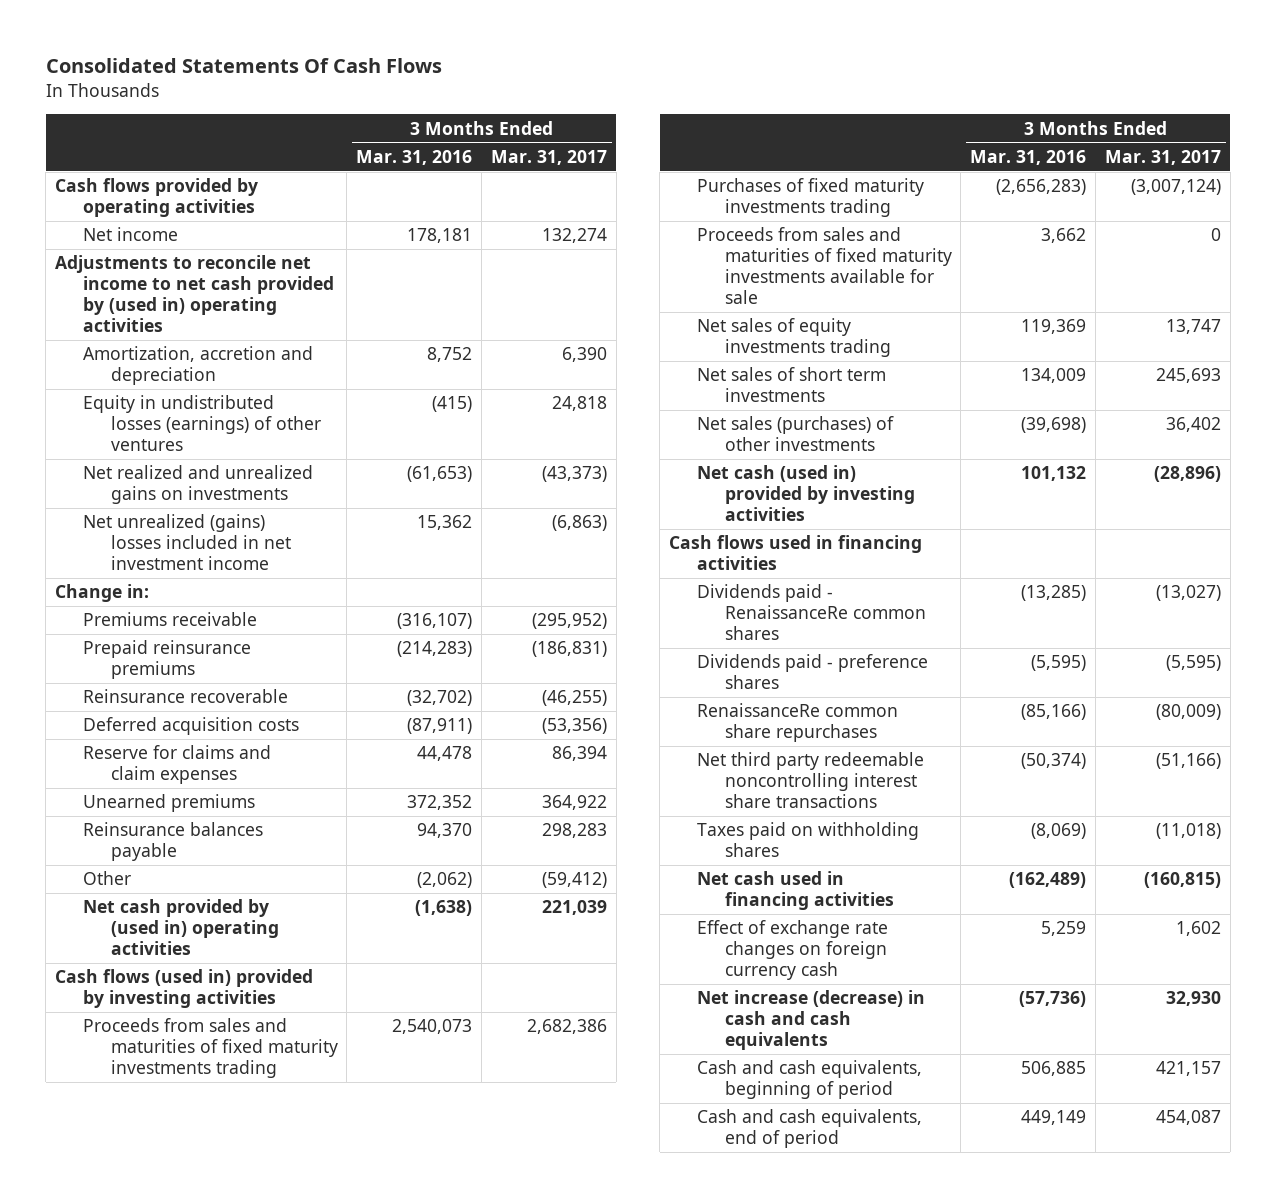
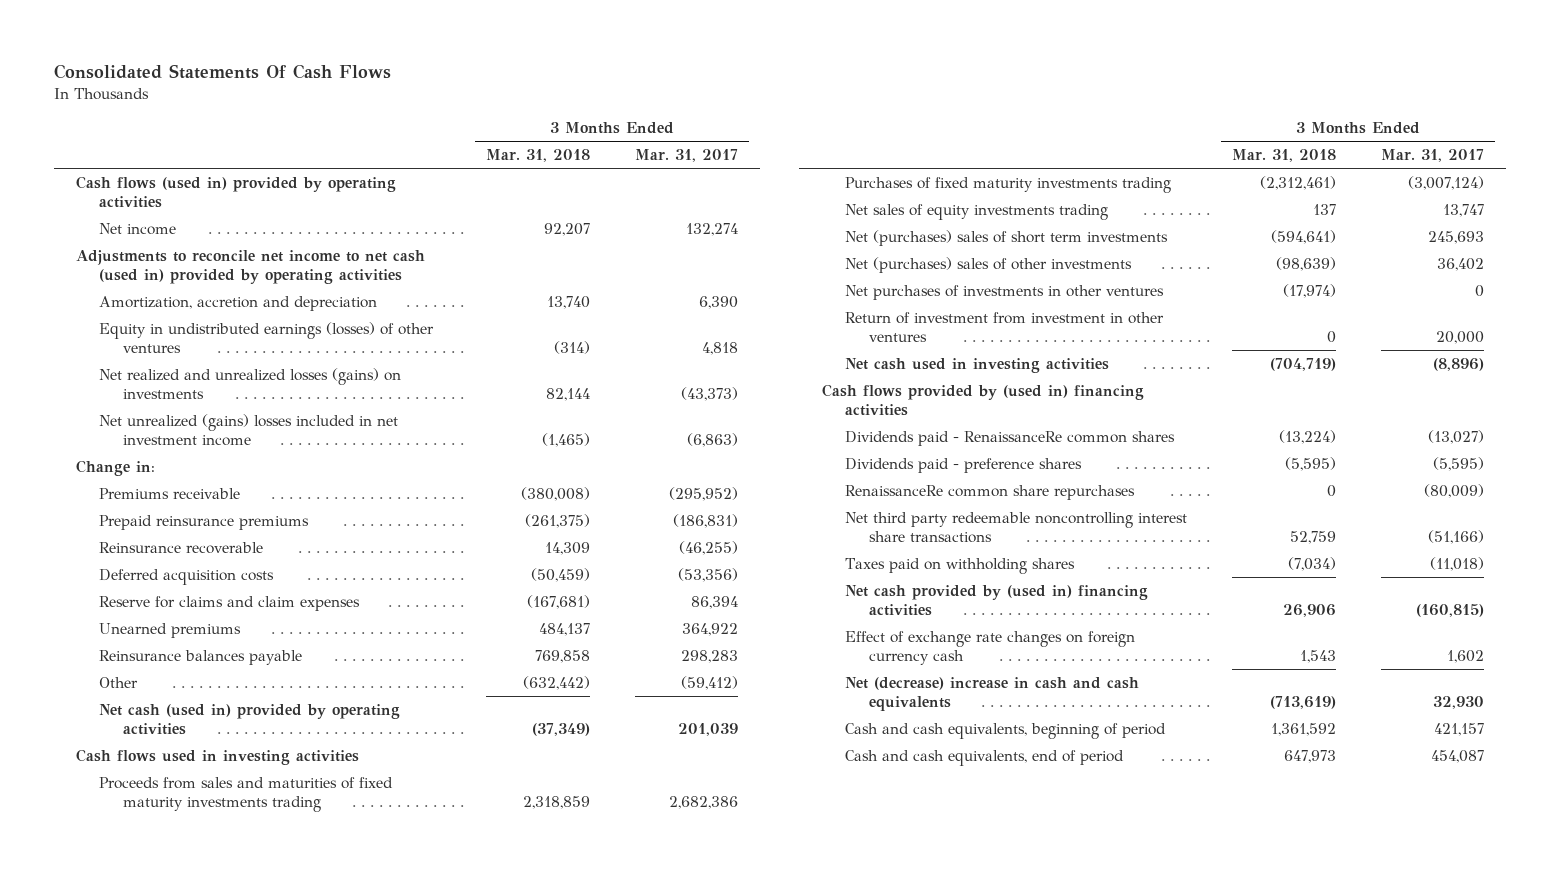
[356,149,473,165] Mar. 31, 2016 -> none
none -> [486,149,591,163] Mar. 31, 2018
[55,178,259,218] Cash flows provided by operating activities -> [76,175,397,209] Cash flows (used in) provided by operating activities
[55,255,334,332] Adjustments to reconcile net income to net cash provided by (used in) operating activities -> [76,249,426,285] Adjustments to reconcile net income to net cash (used in) provided by operating activities
[82,395,321,452] Equity in undistributed losses (earnings) of other ventures -> [99,321,435,354] Equity in undistributed earnings (losses) of other ventures
[551,396,607,412] 24,818 -> [701,342,738,356] 4,818
[82,465,313,505] Net realized and unrealized gains on investments -> [99,367,402,400] Net realized and unrealized losses (gains) on investments
[82,899,279,956] Net cash provided by (used in) operating activities -> [99,703,401,736] Net cash (used in) provided by operating activities
[541,900,607,916] 221,039 -> [677,723,738,737] 201,039
[55,969,314,1009] Cash flows (used in) provided by investing activities -> [76,748,360,765] Cash flows used in investing activities
[696,227,952,304] Proceeds from sales and maturities of fixed maturity investments available for sale -> none
[696,367,886,403] Net sales of short term investments -> [845,229,1169,246] Net (purchases) sales of short term investments
[696,416,894,452] Net sales (purchases) of other investments -> [845,256,1133,273] Net (purchases) sales of other investments
none -> [845,284,1165,300] Net purchases of investments in other ventures
none -> [845,311,1165,343] Return of investment from investment in other ventures
[696,465,915,522] Net cash (used in) provided by investing activities -> [845,357,1110,373] Net cash used in investing activities
[1153,466,1221,483] (28,896) -> [1432,357,1484,371] (8,896)
[669,535,923,571] Cash flows used in financing activities -> [821,383,1144,417] Cash flows provided by (used in) financing activities
[696,871,894,911] Net cash used in financing activities -> [845,584,1149,617] Net cash provided by (used in) financing activities
[696,990,925,1051] Net increase (decrease) in cash and cash equivalents -> [845,676,1140,712] Net (decrease) increase in cash and cash equivalents

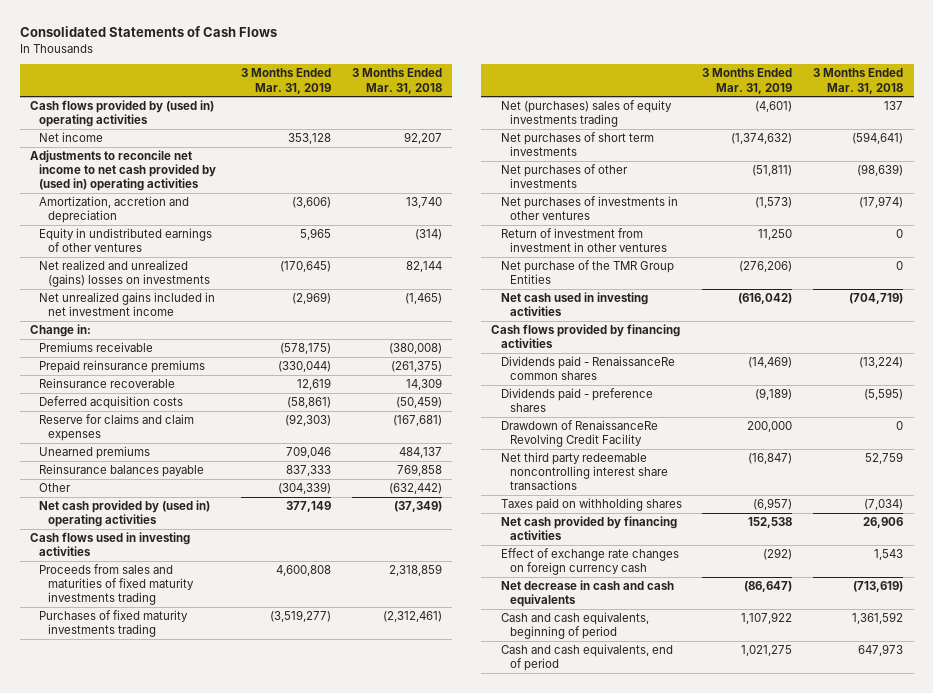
[53,63,391,79] Consolidated Statements Of Cash Flows -> [19,26,277,38] Consolidated Statements of Cash Flows
[634,149,738,163] Mar. 31, 2017 -> none
none -> [240,68,331,94] 3 Months Ended Mar. 31, 2019
[76,175,397,209] Cash flows (used in) provided by operating activities -> [29,99,214,128] Cash flows provided by (used in) operating activities
[76,249,426,285] Adjustments to reconcile net income to net cash (used in) provided by operating activities -> [29,149,217,192] Adjustments to reconcile net income to net cash provided by (used in) operating activities
[99,321,435,354] Equity in undistributed earnings (losses) of other ventures -> [39,227,213,253] Equity in undistributed earnings of other ventures
[99,367,402,400] Net realized and unrealized losses (gains) on investments -> [39,259,211,288] Net realized and unrealized (gains) losses on investments
[99,413,399,447] Net unrealized (gains) losses included in net investment income -> [39,291,216,317] Net unrealized gains included in net investment income
[99,703,401,736] Net cash (used in) provided by operating activities -> [39,499,211,528] Net cash provided by (used in) operating activities
[845,203,1109,220] Net sales of equity investments trading -> [500,99,672,128] Net (purchases) sales of equity investments trading
[845,229,1169,246] Net (purchases) sales of short term investments -> [500,131,654,157] Net purchases of short term investments
[845,256,1133,273] Net (purchases) sales of other investments -> [500,163,628,189] Net purchases of other investments
none -> [500,259,674,285] Net purchase of the TMR Group Entities
[821,383,1144,417] Cash flows provided by (used in) financing activities -> [491,323,681,349] Cash flows provided by financing activities
[845,484,1136,500] RenaissanceRe common share repurchases -> none
none -> [500,419,658,448] Drawdown of RenaissanceRe Revolving Credit Facility
[845,584,1149,617] Net cash provided by (used in) financing activities -> [500,515,677,541] Net cash provided by financing activities
[845,676,1140,712] Net (decrease) increase in cash and cash equivalents -> [500,579,674,608] Net decrease in cash and cash equivalents

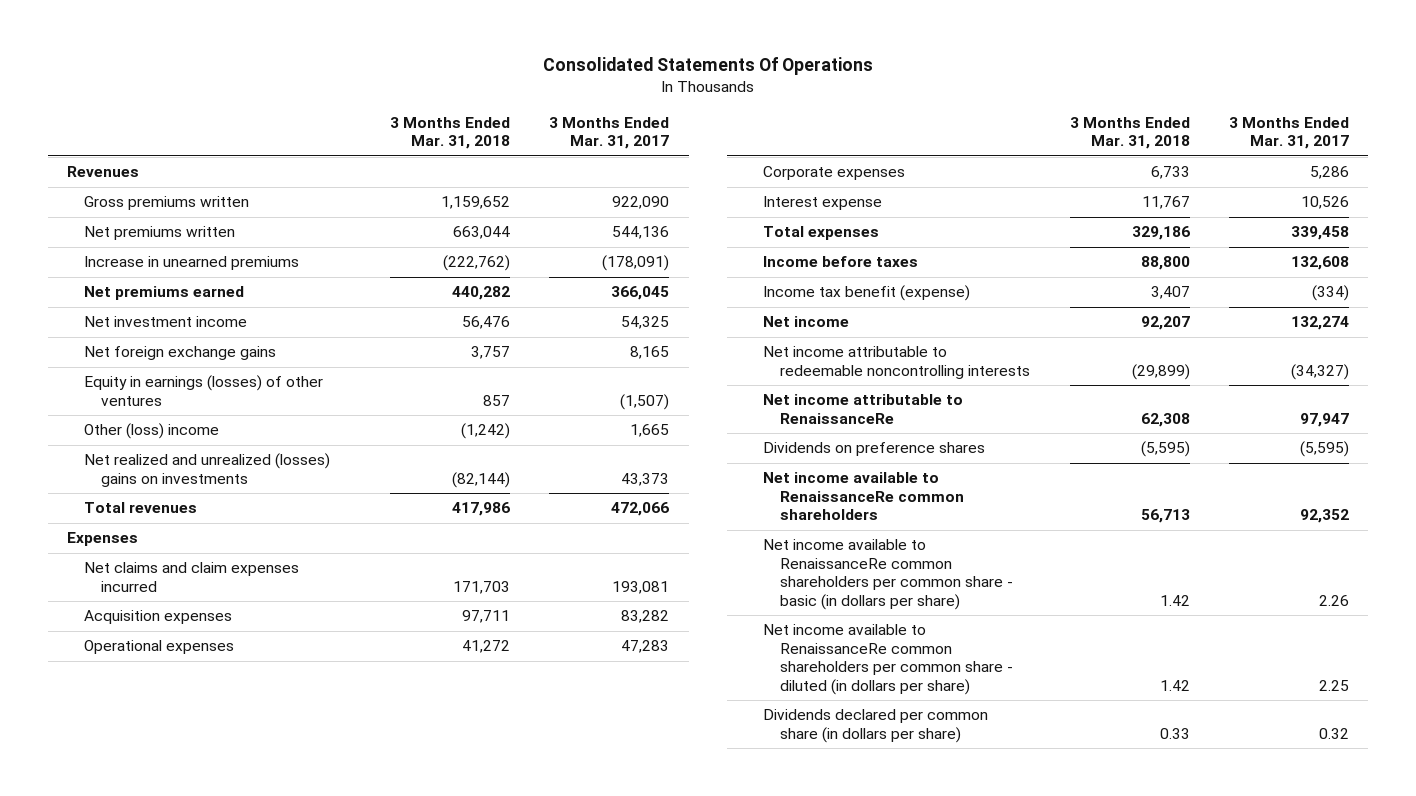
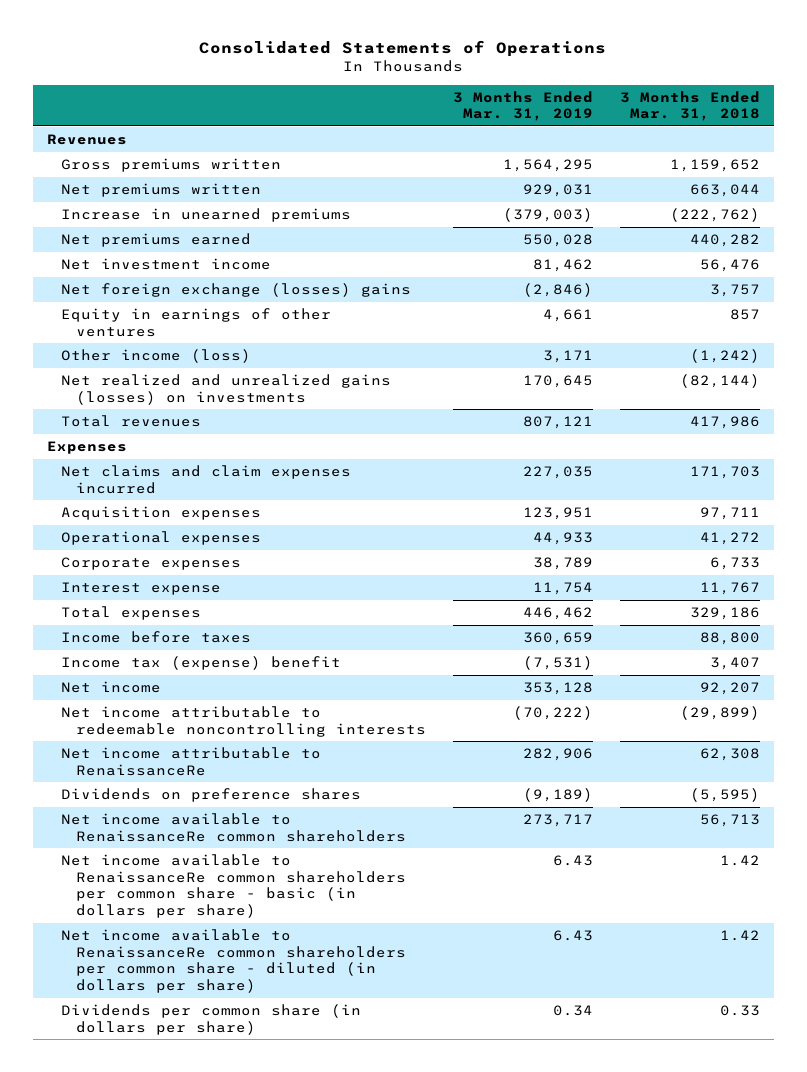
[542,57,873,76] Consolidated Statements Of Operations -> [199,40,607,58] Consolidated Statements of Operations
[549,116,670,150] 3 Months Ended Mar. 31, 2017 -> none
none -> [453,90,594,122] 3 Months Ended Mar. 31, 2019
[84,346,277,361] Net foreign exchange gains -> [61,282,412,297] Net foreign exchange (losses) gains
[84,375,324,406] Equity in earnings (losses) of other ventures -> [61,307,332,337] Equity in earnings of other ventures
[84,423,220,440] Other (loss) income -> [61,348,252,363] Other income (loss)
[84,453,331,487] Net realized and unrealized (losses) gains on investments -> [61,373,392,405] Net realized and unrealized gains (losses) on investments
[763,285,971,302] Income tax benefit (expense) -> [61,655,342,670] Income tax (expense) benefit
[763,709,989,743] Dividends declared per common share (in dollars per share) -> [61,1003,362,1035] Dividends per common share (in dollars per share)

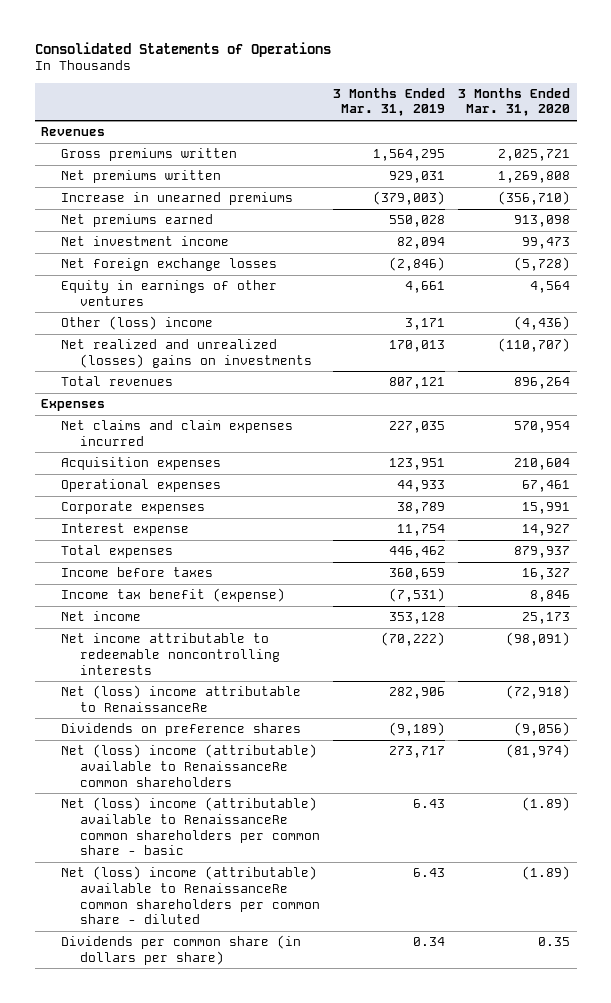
[620,90,761,122] 3 Months Ended Mar. 31, 2018 -> none
none -> [458,87,571,117] 3 Months Ended Mar. 31, 2020
[533,258,594,272] 81,462 -> [397,237,446,250] 82,094
[61,282,412,297] Net foreign exchange (losses) gains -> [60,258,277,272] Net foreign exchange losses
[61,348,252,363] Other income (loss) -> [60,316,213,331] Other (loss) income
[61,373,392,405] Net realized and unrealized gains (losses) on investments -> [60,339,313,368] Net realized and unrealized (losses) gains on investments
[523,374,594,388] 170,645 -> [389,340,446,353] 170,013
[61,655,342,670] Income tax (expense) benefit -> [60,588,285,603] Income tax benefit (expense)
[61,746,322,776] Net income attributable to RenaissanceRe -> [60,685,301,712] Net (loss) income attributable to RenaissanceRe
[61,812,406,842] Net income available to RenaissanceRe common shareholders -> [60,744,317,787] Net (loss) income (attributable) available to RenaissanceRe common shareholders
[61,853,406,919] Net income available to RenaissanceRe common shareholders per common share - basic (in dollars per share) -> [60,797,321,856] Net (loss) income (attributable) available to RenaissanceRe common shareholders per common share - basic
[61,928,406,994] Net income available to RenaissanceRe common shareholders per common share - diluted (in dollars per share) -> [60,866,321,925] Net (loss) income (attributable) available to RenaissanceRe common shareholders per common share - diluted

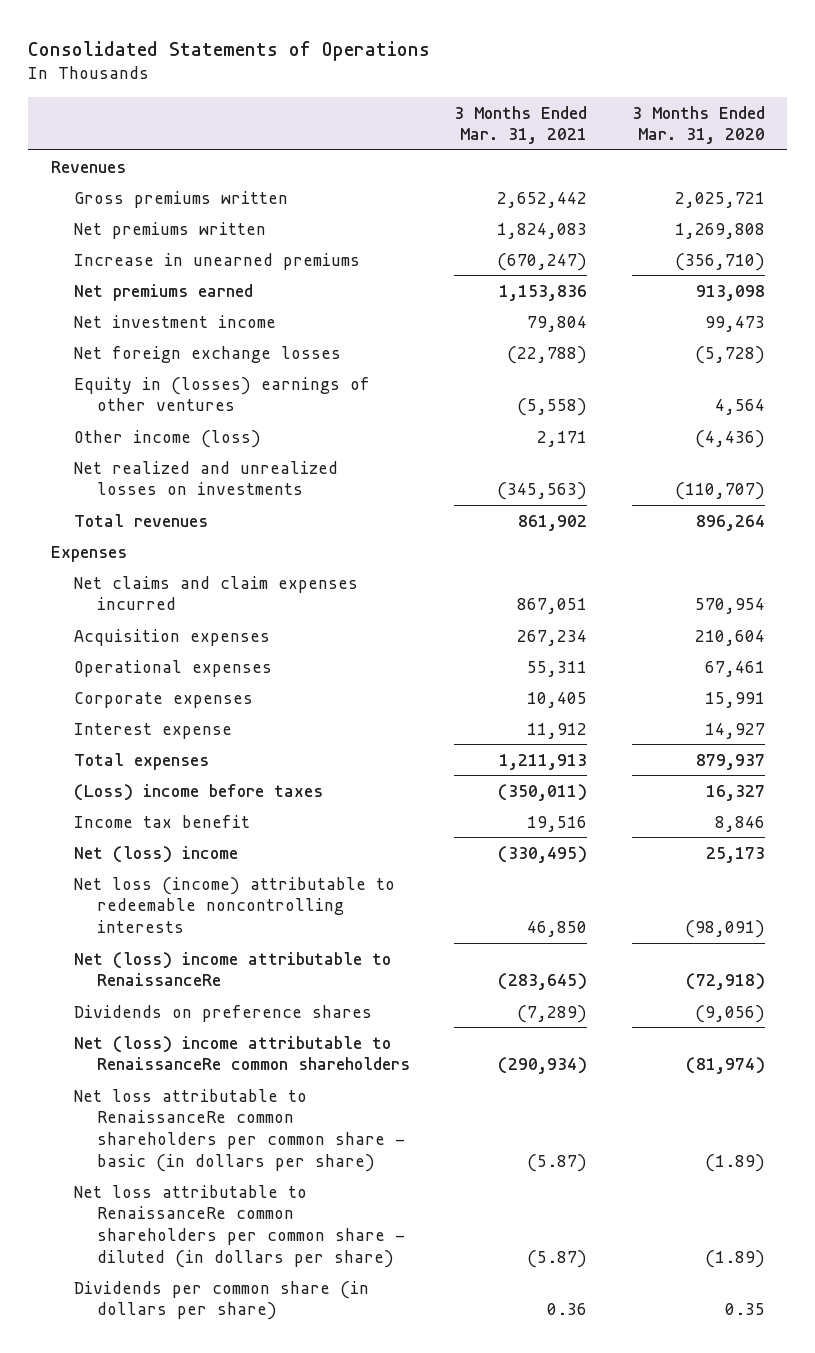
[333,87,446,117] 3 Months Ended Mar. 31, 2019 -> none
none -> [454,105,588,145] 3 Months Ended Mar. 31, 2021
[60,280,277,306] Equity in earnings of other ventures -> [73,376,370,412] Equity in (losses) earnings of other ventures
[60,316,213,331] Other (loss) income -> [73,429,261,448] Other income (loss)
[60,339,313,368] Net realized and unrealized (losses) gains on investments -> [73,460,338,496] Net realized and unrealized losses on investments
[60,567,213,578] Income before taxes -> [73,783,323,801] (Loss) income before taxes
[60,588,285,603] Income tax benefit (expense) -> [73,814,250,828] Income tax benefit
[60,611,141,622] Net income -> [73,845,238,863] Net (loss) income
[60,633,281,675] Net income attributable to redeemable noncontrolling interests -> [73,876,395,934] Net loss (income) attributable to redeemable noncontrolling interests
[60,744,317,787] Net (loss) income (attributable) available to RenaissanceRe common shareholders -> [73,1035,410,1071] Net (loss) income attributable to RenaissanceRe common shareholders
[60,797,321,856] Net (loss) income (attributable) available to RenaissanceRe common shareholders per common share - basic -> [73,1088,405,1172] Net loss attributable to RenaissanceRe common shareholders per common share - basic (in dollars per share)
[60,866,321,925] Net (loss) income (attributable) available to RenaissanceRe common shareholders per common share - diluted -> [73,1184,405,1268] Net loss attributable to RenaissanceRe common shareholders per common share - diluted (in dollars per share)

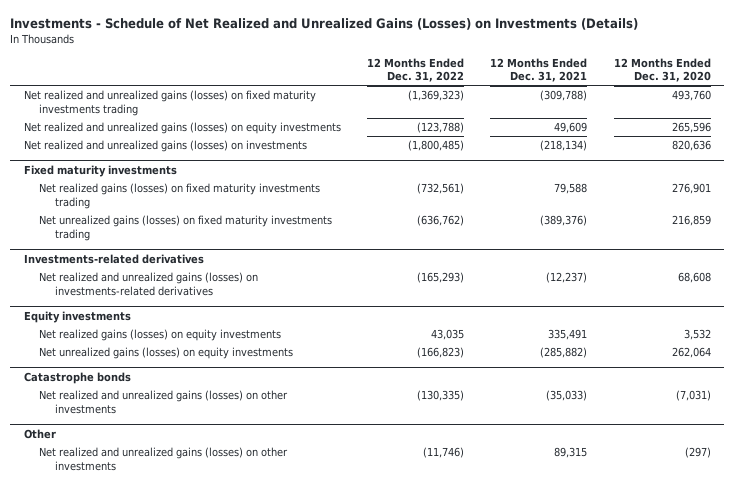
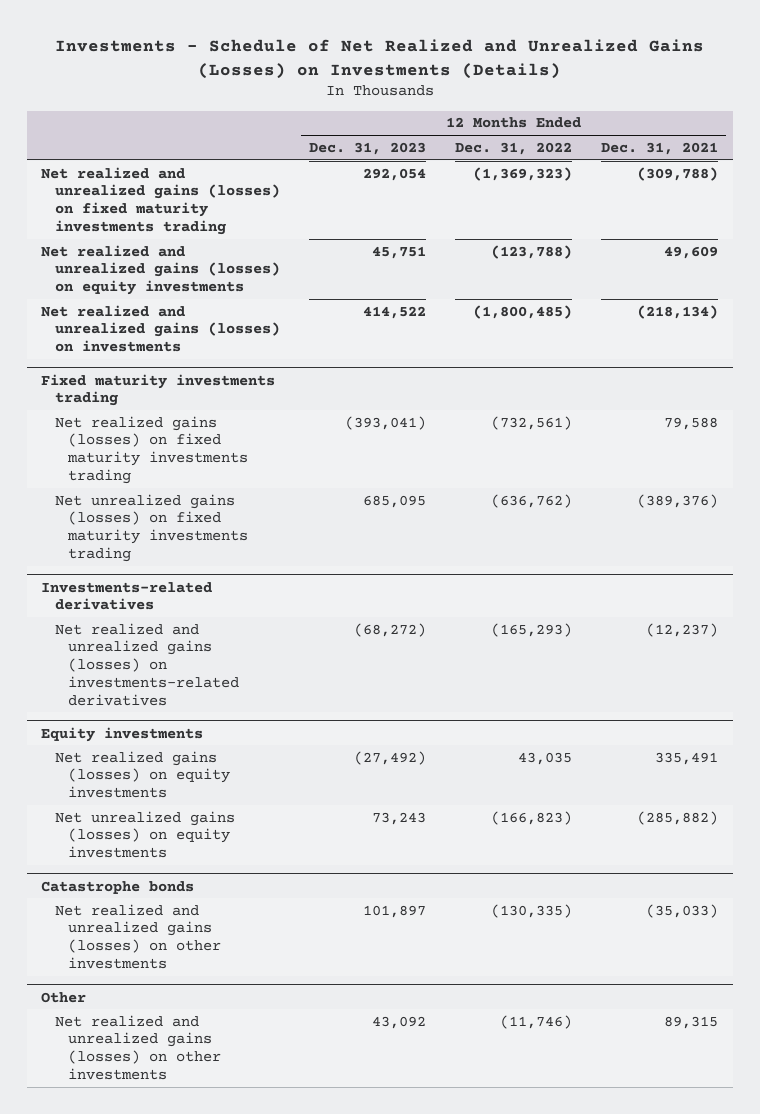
[613,57,711,83] 12 Months Ended Dec. 31, 2020 -> none
none -> [308,141,426,155] Dec. 31, 2023
[23,164,177,177] Fixed maturity investments -> [41,373,276,407] Fixed maturity investments trading

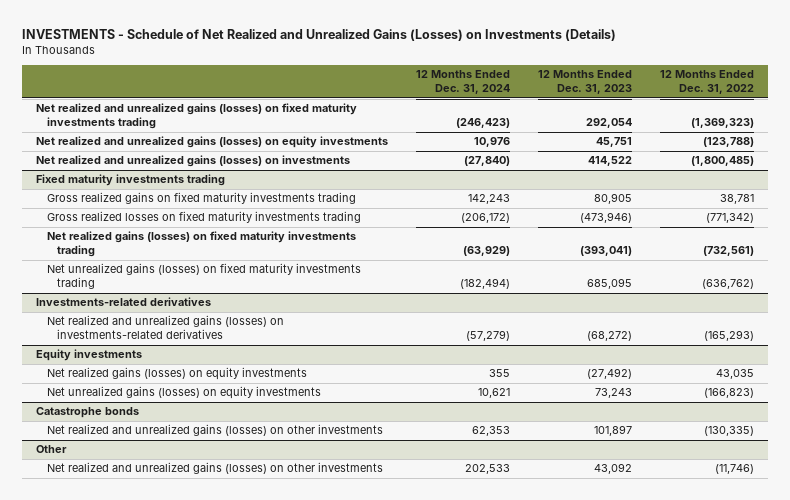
[54,38,704,79] Investments - Schedule of Net Realized and Unrealized Gains (Losses) on Investments (Details) -> [22,29,617,42] INVESTMENTS - Schedule of Net Realized and Unrealized Gains (Losses) on Investments (Details)
[601,141,719,155] Dec. 31, 2021 -> none
none -> [416,70,511,95] 12 Months Ended Dec. 31, 2024
none -> [46,192,356,205] Gross realized gains on fixed maturity investments trading
none -> [46,211,361,224] Gross realized losses on fixed maturity investments trading

